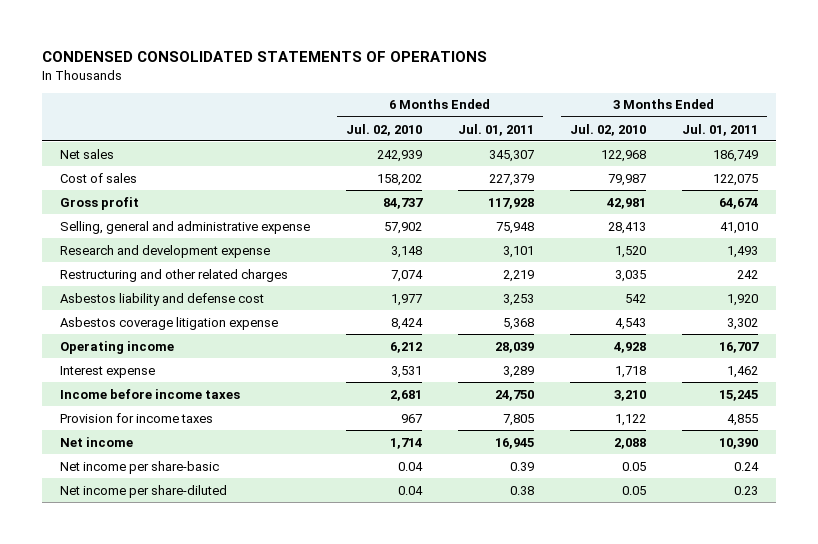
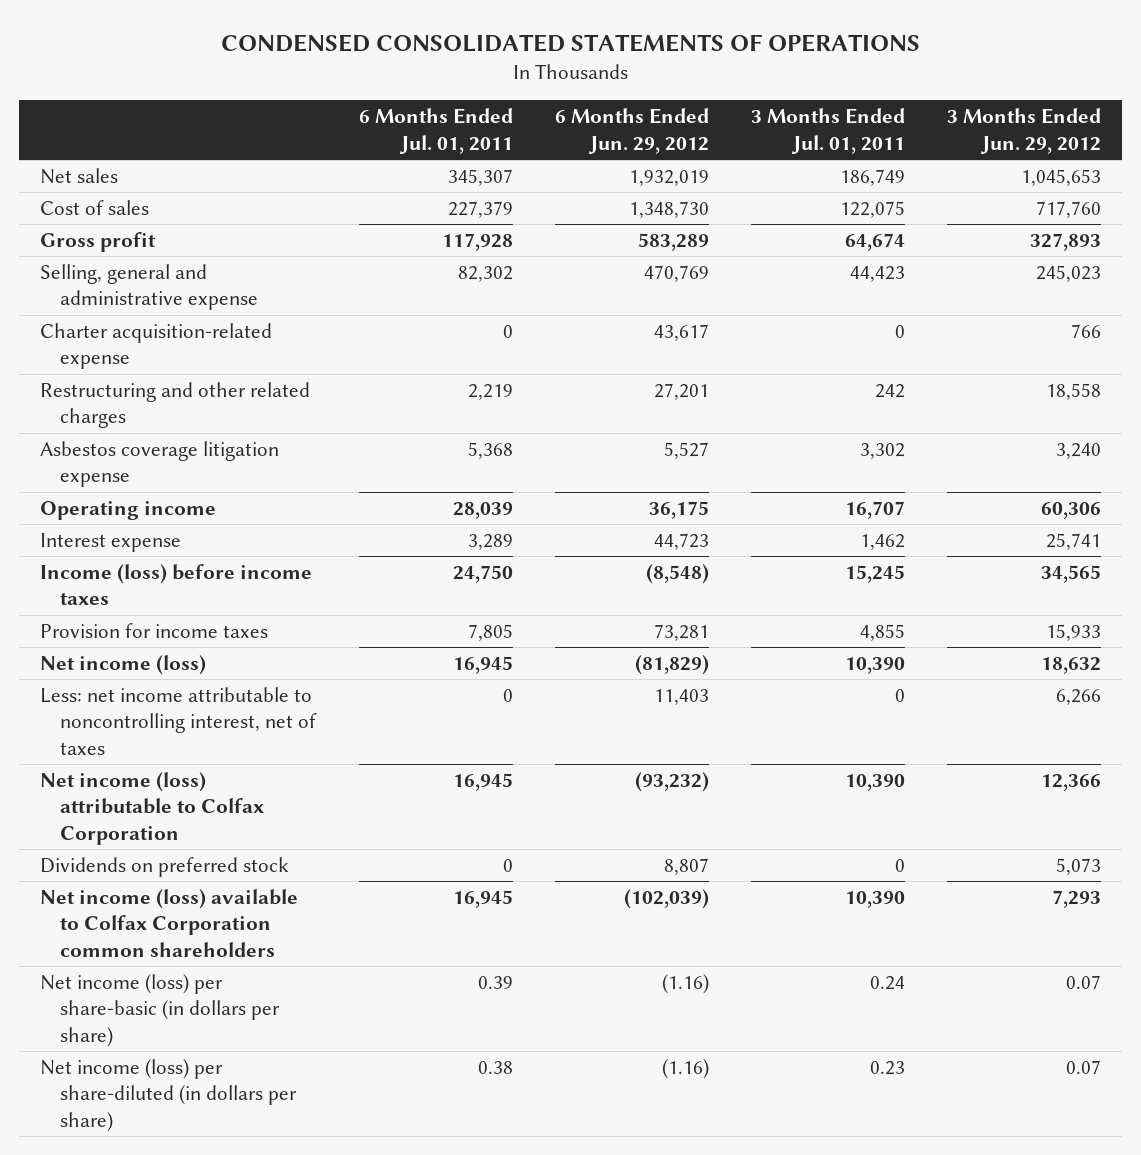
[345,123,422,136] Jul. 02, 2010 -> none
[569,123,646,136] Jul. 02, 2010 -> none
none -> [554,108,709,154] 6 Months Ended Jun. 29, 2012
none -> [947,108,1102,154] 3 Months Ended Jun. 29, 2012
[59,244,270,258] Research and development expense -> none
[495,221,534,234] 75,948 -> [457,265,513,282] 82,302
[719,221,758,234] 41,010 -> [850,265,906,282] 44,423
none -> [40,322,273,370] Charter acquisition-related expense
[59,292,264,306] Asbestos liability and defense cost -> none
[59,388,240,399] Income before income taxes -> [40,563,313,606] Income (loss) before income taxes
none -> [40,654,207,675] Net income (loss)
none -> [40,686,318,756] Less: net income attributable to noncontrolling interest, net of taxes
[59,436,133,447] Net income -> [40,771,265,846] Net income (loss) attributable to Colfax Corporation
none -> [40,856,290,877] Dividends on preferred stock
none -> [40,888,299,958] Net income (loss) available to Colfax Corporation common shareholders
[59,460,219,474] Net income per share-basic -> [40,973,281,1048] Net income (loss) per share-basic (in dollars per share)
[59,484,227,498] Net income per share-diluted -> [40,1058,298,1133] Net income (loss) per share-diluted (in dollars per share)

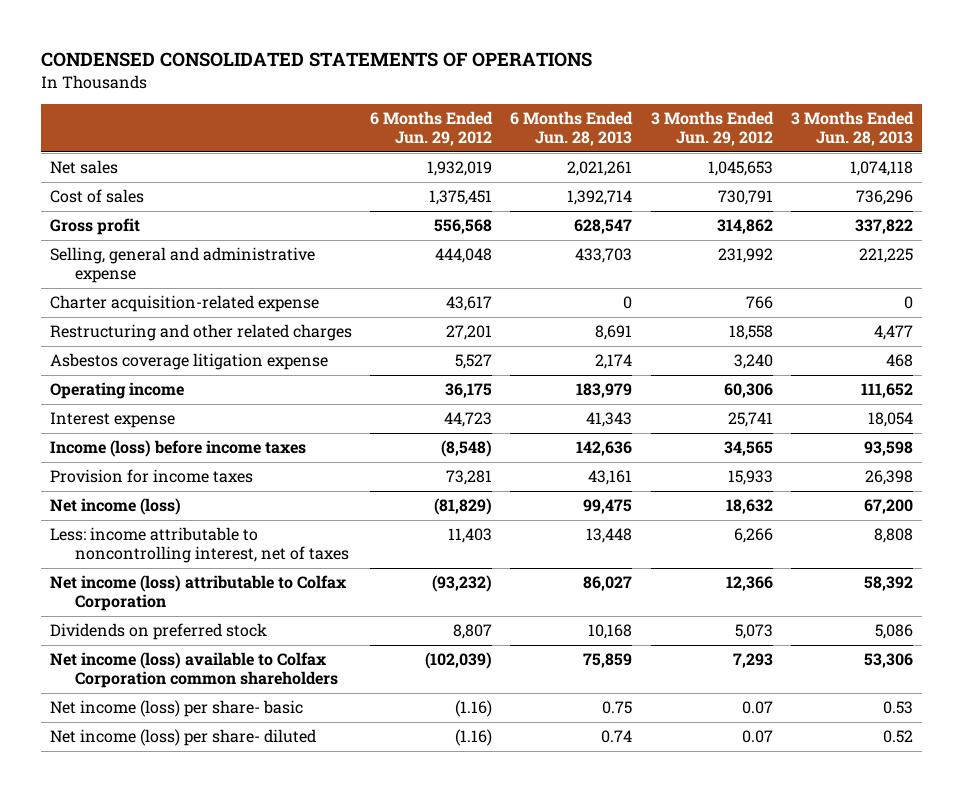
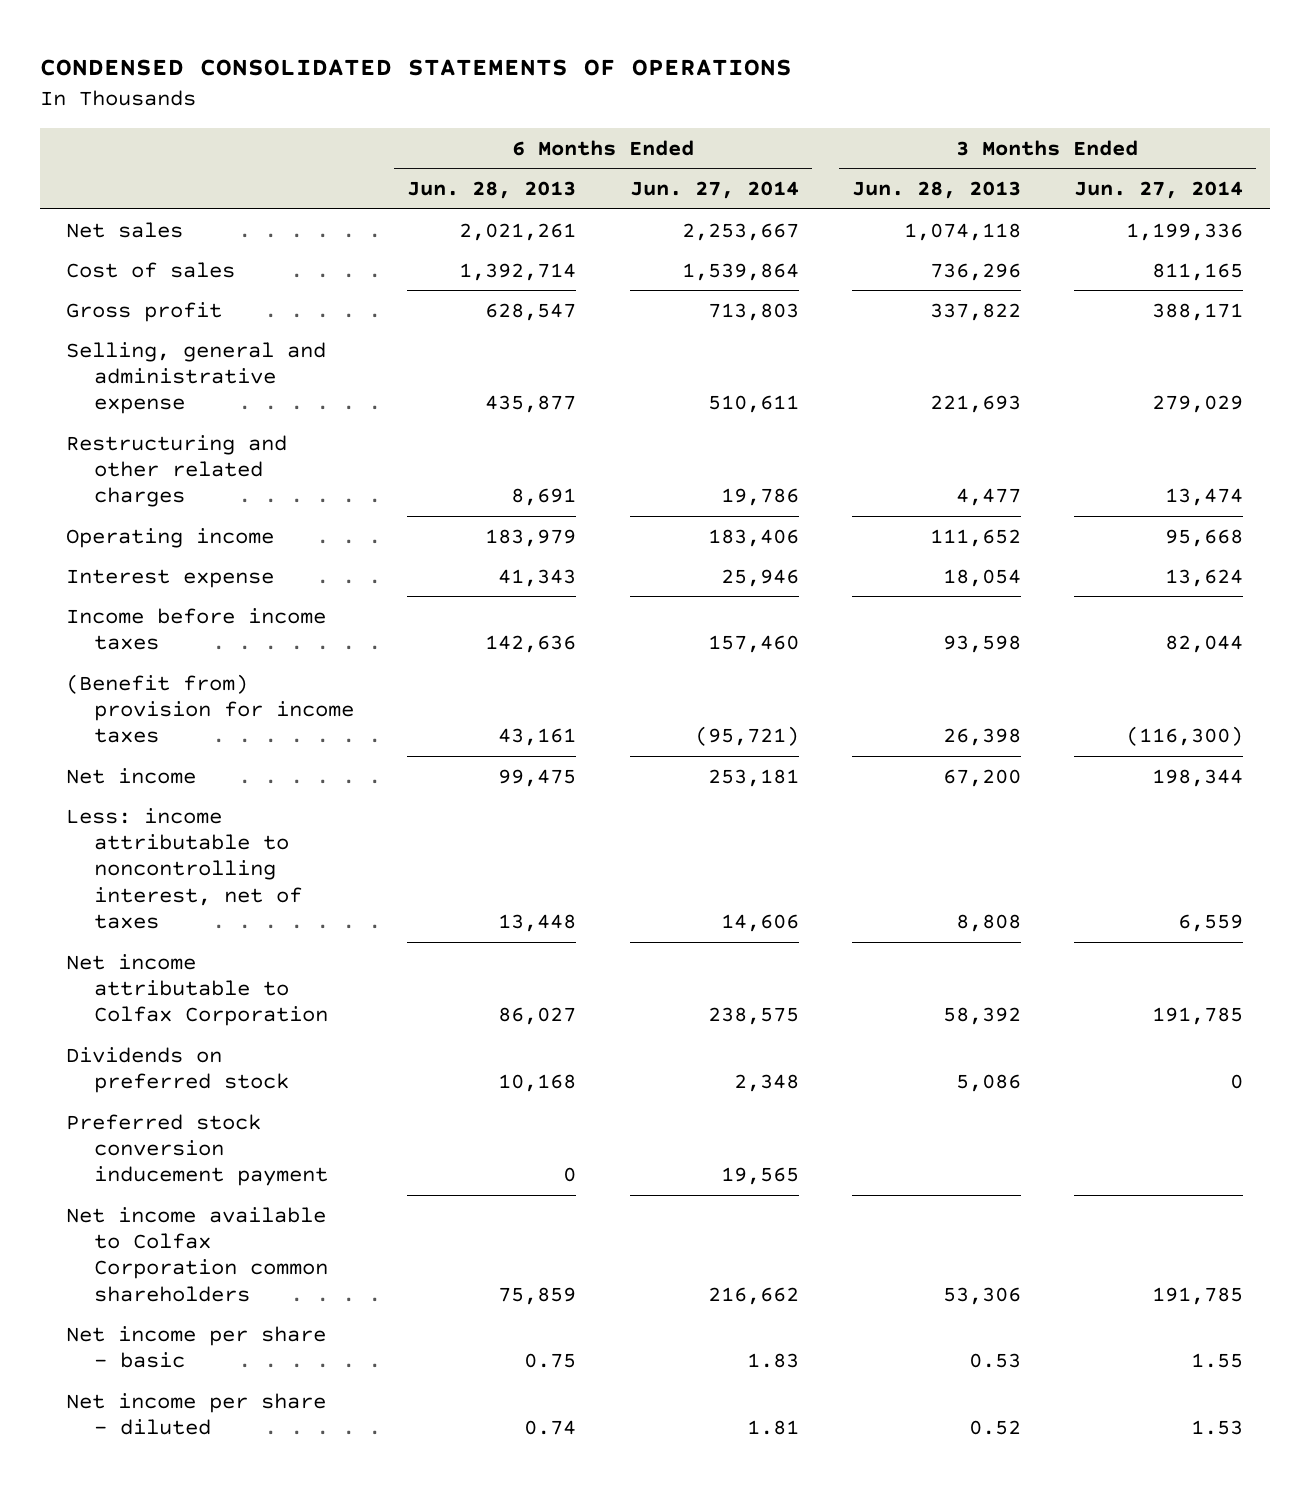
[370,111,494,147] 6 Months Ended Jun. 29, 2012 -> none
[650,111,774,147] 3 Months Ended Jun. 29, 2012 -> none
none -> [629,181,799,200] Jun. 27, 2014
none -> [1074,181,1244,200] Jun. 27, 2014
[50,295,320,313] Charter acquisition-related expense -> none
[575,248,633,264] 433,703 -> [485,395,577,414] 435,877
[858,248,913,264] 221,225 -> [929,395,1021,414] 221,693
[50,353,329,371] Asbestos coverage litigation expense -> none
[50,440,307,458] Income (loss) before income taxes -> [66,607,327,651] Income before income taxes
[50,469,254,484] Provision for income taxes -> [66,673,355,744] (Benefit from) provision for income taxes
[50,498,182,516] Net income (loss) -> [66,767,197,784] Net income
[50,575,348,612] Net income (loss) attributable to Colfax Corporation -> [66,953,329,1027] Net income attributable to Colfax Corporation
none -> [66,1113,329,1187] Preferred stock conversion inducement payment
[50,652,338,689] Net income (loss) available to Colfax Corporation common shareholders -> [66,1206,329,1302] Net income available to Colfax Corporation common shareholders
[50,700,304,718] Net income (loss) per share- basic -> [66,1325,327,1369] Net income per share - basic
[50,729,317,747] Net income (loss) per share- diluted -> [66,1392,327,1436] Net income per share - diluted

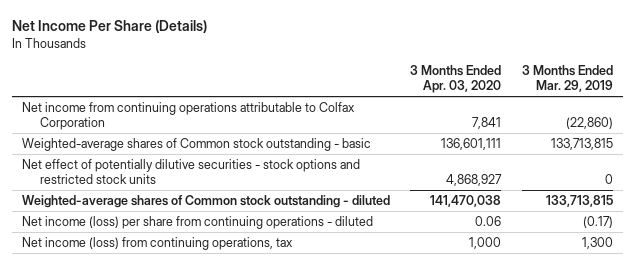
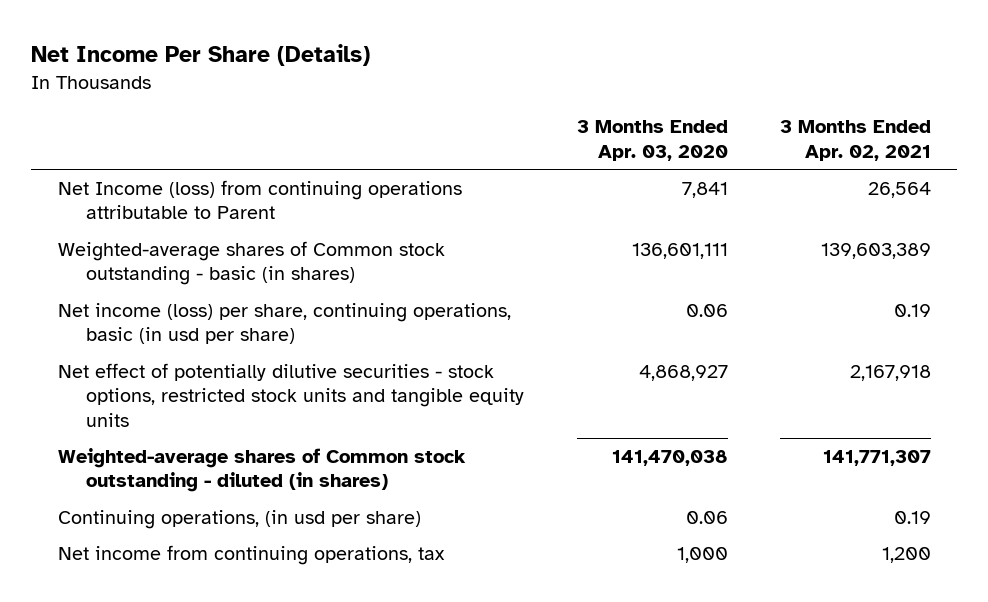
[521,64,613,93] 3 Months Ended Mar. 29, 2019 -> none
none -> [779,120,931,161] 3 Months Ended Apr. 02, 2021
[21,102,355,131] Net income from continuing operations attributable to Colfax Corporation -> [57,179,462,220] Net Income (loss) from continuing operations attributable to Parent
[21,138,371,152] Weighted-average shares of Common stock outstanding - basic -> [57,240,445,286] Weighted-average shares of Common stock outstanding - basic (in shares)
none -> [57,302,511,345] Net income (loss) per share, continuing operations, basic (in usd per share)
[21,159,360,185] Net effect of potentially dilutive securities - stock options and restricted stock units -> [57,362,525,427] Net effect of potentially dilutive securities - stock options, restricted stock units and tangible equity units
[21,195,390,209] Weighted-average shares of Common stock outstanding - diluted -> [57,447,466,493] Weighted-average shares of Common stock outstanding - diluted (in shares)
[21,216,373,230] Net income (loss) per share from continuing operations - diluted -> [57,509,421,529] Continuing operations, (in usd per share)
[21,237,293,251] Net income (loss) from continuing operations, tax -> [57,544,445,565] Net income from continuing operations, tax

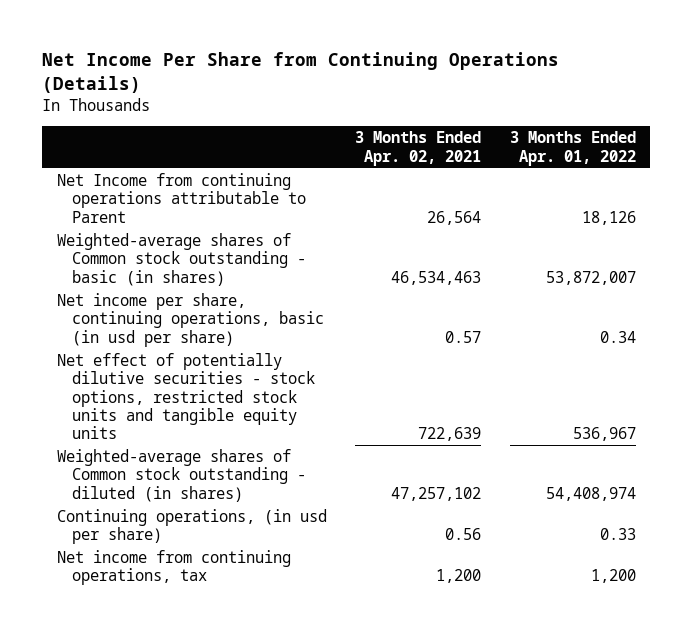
[31,44,371,67] Net Income Per Share (Details) -> [42,52,560,94] Net Income Per Share from Continuing Operations (Details)
[576,120,728,161] 3 Months Ended Apr. 03, 2020 -> none
none -> [510,131,637,166] 3 Months Ended Apr. 01, 2022
[57,179,462,220] Net Income (loss) from continuing operations attributable to Parent -> [56,172,306,223] Net Income from continuing operations attributable to Parent
[820,242,931,259] 139,603,389 -> [391,270,482,285] 46,534,463
[57,302,511,345] Net income (loss) per share, continuing operations, basic (in usd per share) -> [56,292,324,347] Net income per share, continuing operations, basic (in usd per share)
[893,303,931,317] 0.19 -> [445,330,482,343] 0.57
[849,364,931,381] 2,167,918 -> [418,427,482,442] 722,639
[822,449,931,466] 141,771,307 -> [391,486,482,501] 47,257,102
[893,510,931,524] 0.19 -> [445,528,482,541] 0.56

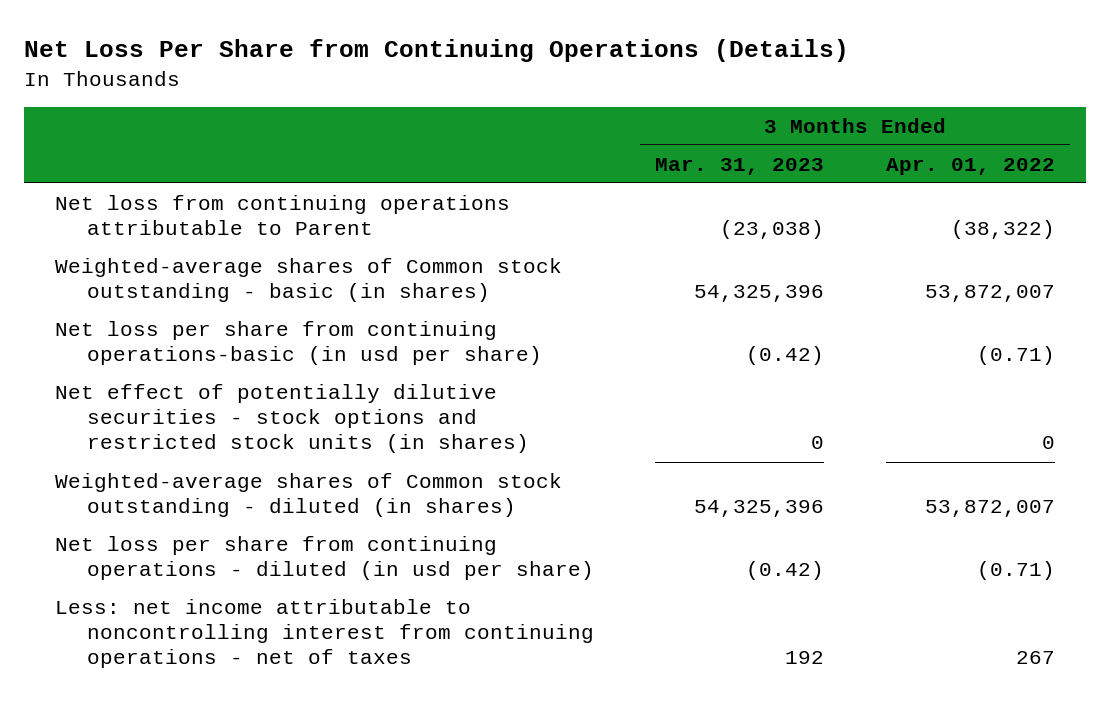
[42,52,560,94] Net Income Per Share from Continuing Operations (Details) -> [24,39,850,63] Net Loss Per Share from Continuing Operations (Details)
[355,131,482,166] 3 Months Ended Apr. 02, 2021 -> none
none -> [655,157,825,175] Mar. 31, 2023
[56,172,306,223] Net Income from continuing operations attributable to Parent -> [55,195,511,236] Net loss from continuing operations attributable to Parent
[582,210,637,225] 18,126 -> [950,220,1055,240] (38,322)
[56,292,324,347] Net income per share, continuing operations, basic (in usd per share) -> [55,321,542,366] Net loss per share from continuing operations-basic (in usd per share)
[600,330,637,343] 0.34 -> [976,346,1055,366] (0.71)
[56,352,315,440] Net effect of potentially dilutive securities - stock options, restricted stock units and tangible equity units -> [55,384,529,454] Net effect of potentially dilutive securities - stock options and restricted stock units (in shares)
[573,427,637,442] 536,967 -> [1041,436,1055,450] 0
[546,486,637,501] 54,408,974 -> [924,500,1055,518] 53,872,007
[56,508,327,545] Continuing operations, (in usd per share) -> [55,536,594,581] Net loss per share from continuing operations - diluted (in usd per share)
[600,528,637,541] 0.33 -> [976,561,1055,581] (0.71)
[56,549,291,586] Net income from continuing operations, tax -> [55,599,594,669] Less: net income attributable to noncontrolling interest from continuing operations - net of taxes
[591,569,637,584] 1,200 -> [1015,651,1055,665] 267

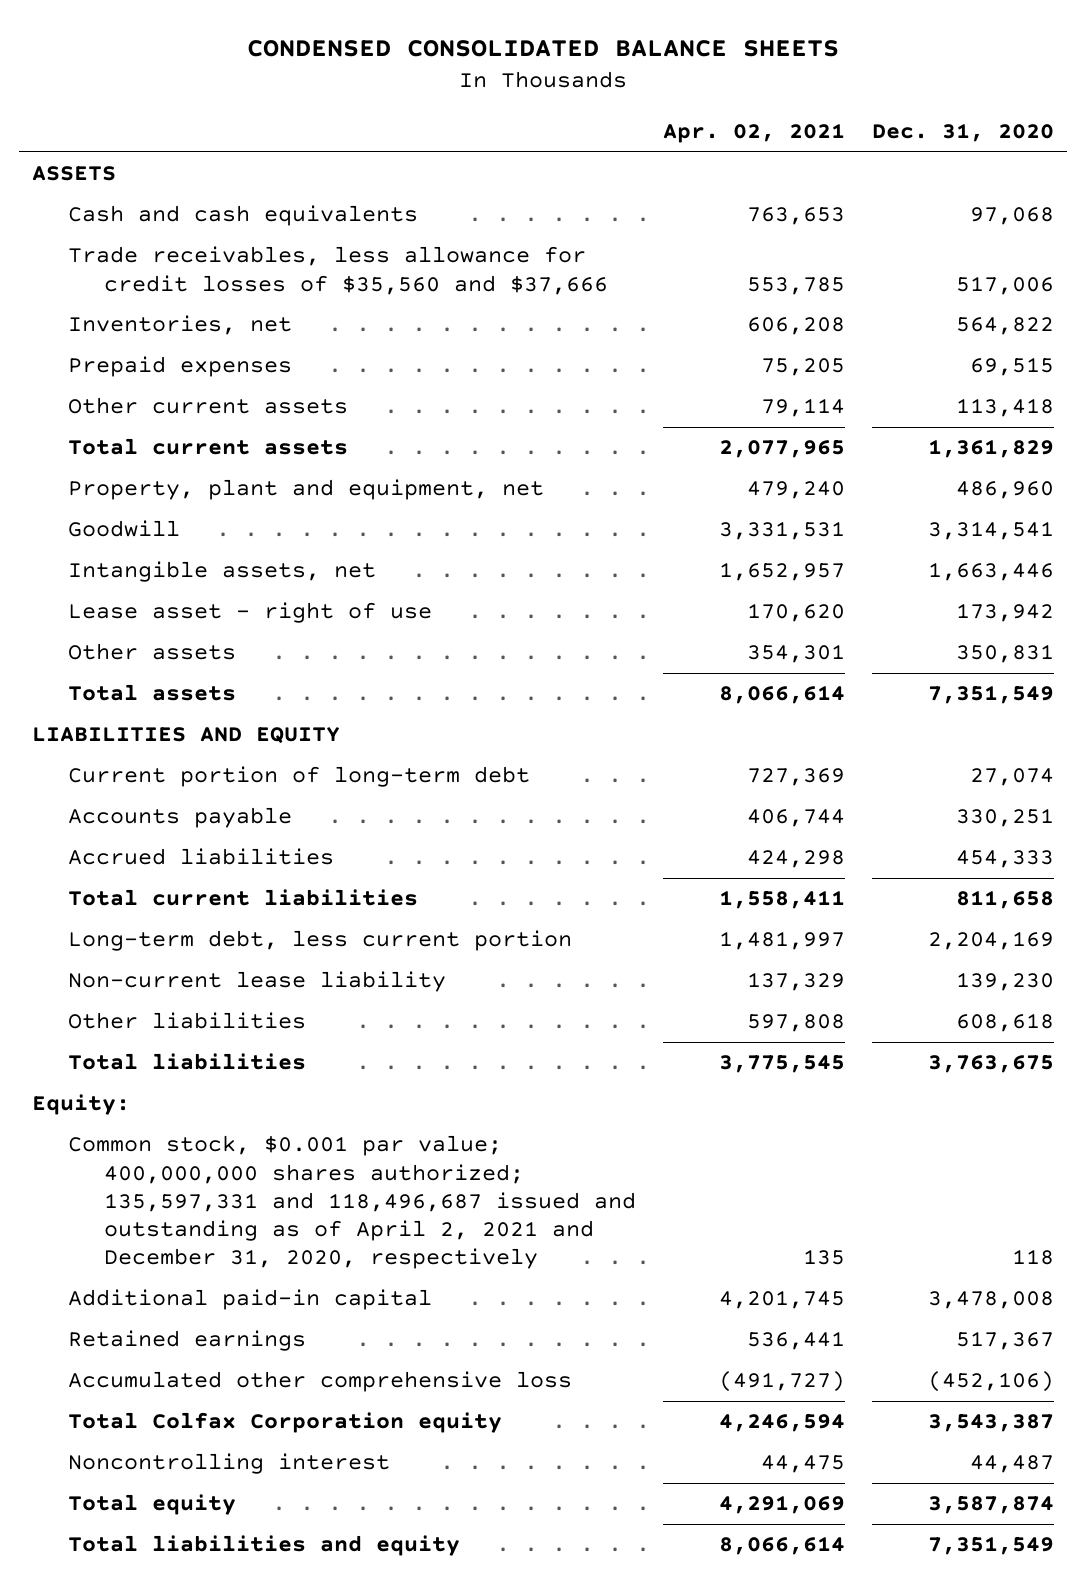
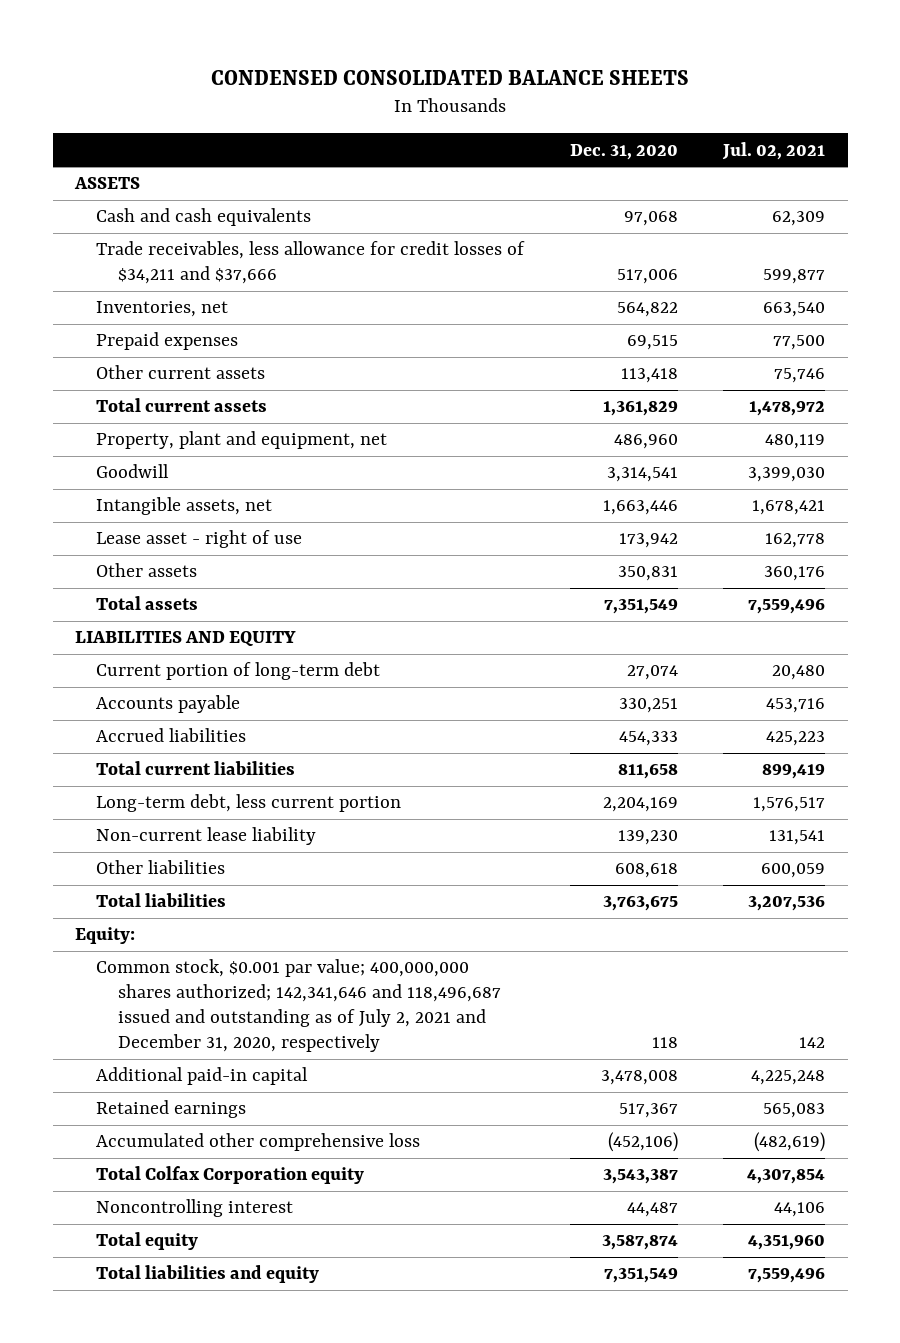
[663,123,846,144] Apr. 02, 2021 -> none
none -> [722,141,826,160] Jul. 02, 2021
[68,246,609,295] Trade receivables, less allowance for credit losses of $35,560 and $37,666 -> [96,241,526,285] Trade receivables, less allowance for credit losses of $34,211 and $37,666
[68,1135,637,1270] Common stock, $0.001 par value; 400,000,000 shares authorized; 135,597,331 and 118,496,687 issued and outstanding as of April 2, 2021 and December 31, 2020, respectively -> [96,959,501,1053] Common stock, $0.001 par value; 400,000,000 shares authorized; 142,341,646 and 118,496,687 issued and outstanding as of July 2, 2021 and December 31, 2020, respectively

